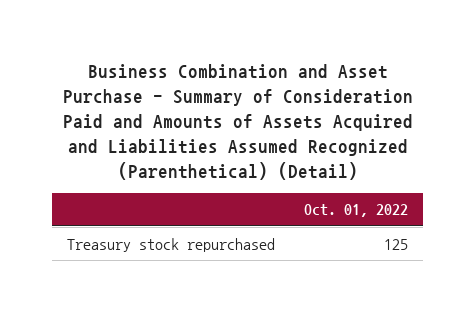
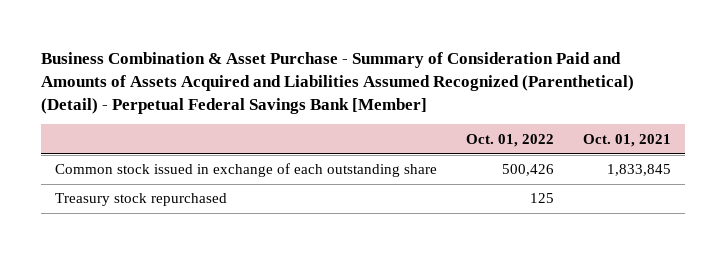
[62,64,413,180] Business Combination and Asset Purchase - Summary of Consideration Paid and Amounts of Assets Acquired and Liabilities Assumed Recognized (Parenthetical) (Detail) -> [40,51,634,114] Business Combination & Asset Purchase - Summary of Consideration Paid and Amounts of Assets Acquired and Liabilities Assumed Recognized (Parenthetical) (Detail) - Perpetual Federal Savings Bank [Member]
none -> [582,133,671,147] Oct. 01, 2021
none -> [54,163,437,178] Common stock issued in exchange of each outstanding share

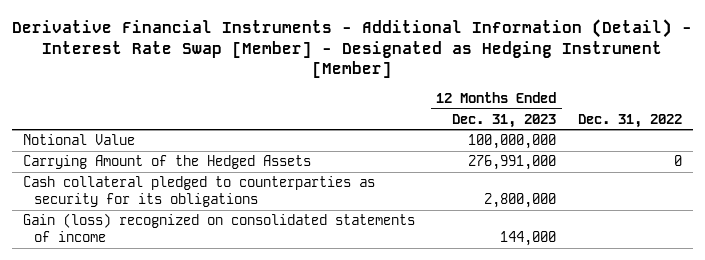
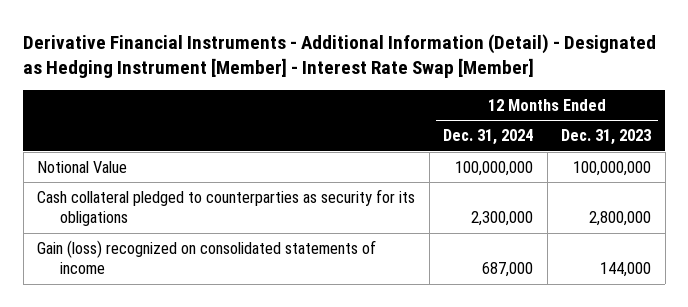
[12,18,693,79] Derivative Financial Instruments - Additional Information (Detail) - Interest Rate Swap [Member] - Designated as Hedging Instrument [Member] -> [23,33,657,79] Derivative Financial Instruments - Additional Information (Detail) - Designated as Hedging Instrument [Member] - Interest Rate Swap [Member]
[577,113,682,128] Dec. 31, 2022 -> none
none -> [443,129,534,146] Dec. 31, 2024
[22,155,311,170] Carrying Amount of the Hedged Assets -> none

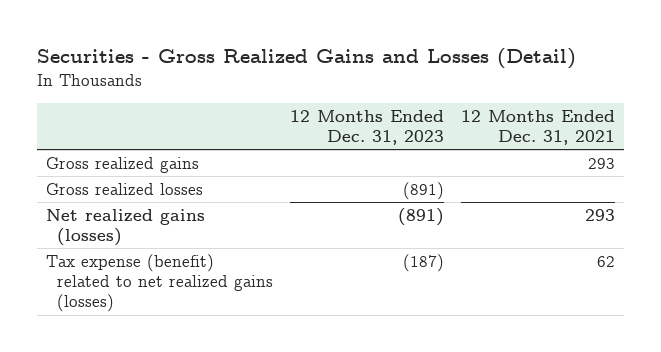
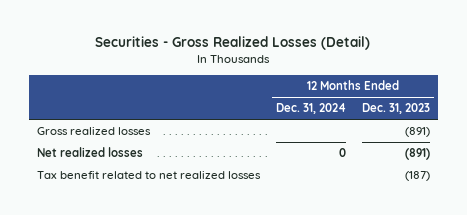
[37,48,577,70] Securities - Gross Realized Gains and Losses (Detail) -> [95,36,371,51] Securities - Gross Realized Losses (Detail)
[461,109,616,145] 12 Months Ended Dec. 31, 2021 -> none
none -> [275,103,346,115] Dec. 31, 2024
[45,156,199,173] Gross realized gains -> none
[45,208,205,247] Net realized gains (losses) -> [36,147,143,158] Net realized losses
[45,253,274,313] Tax expense (benefit) related to net realized gains (losses) -> [36,171,261,180] Tax benefit related to net realized losses

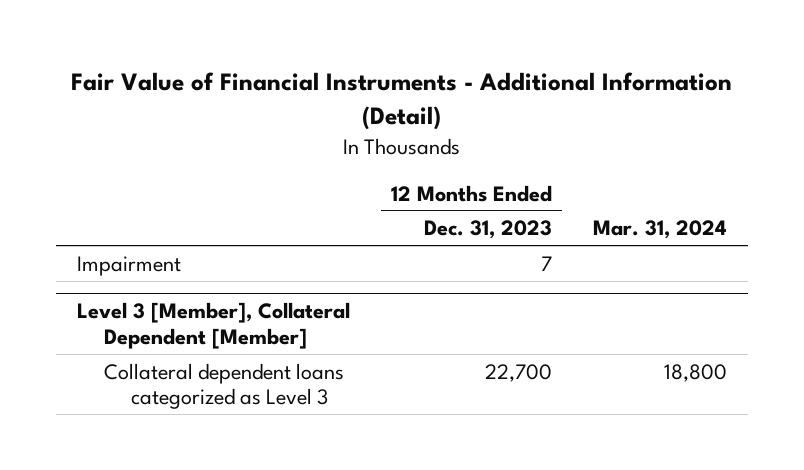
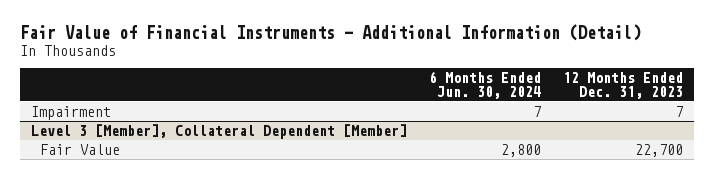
[593,220,728,240] Mar. 31, 2024 -> none
none -> [429,70,542,99] 6 Months Ended Jun. 30, 2024
[103,362,344,410] Collateral dependent loans categorized as Level 3 -> [40,144,121,156] Fair Value

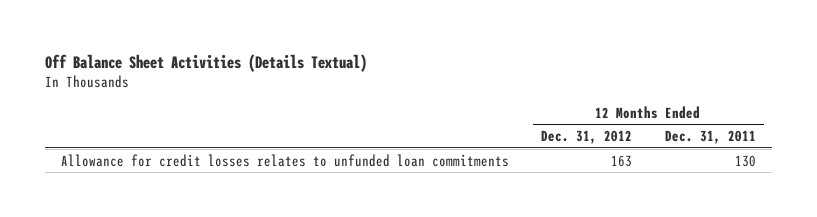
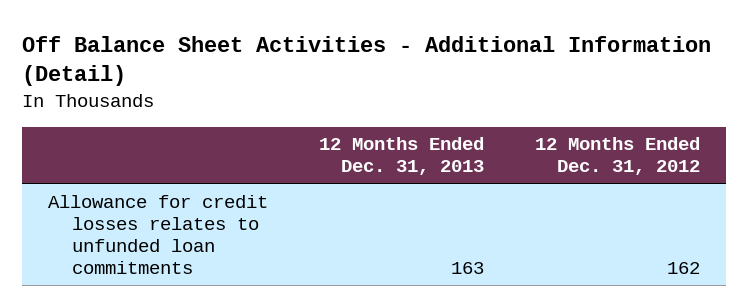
[44,53,367,72] Off Balance Sheet Activities (Details Textual) -> [21,35,711,87] Off Balance Sheet Activities - Additional Information (Detail)
[664,130,756,145] Dec. 31, 2011 -> none
none -> [318,137,484,176] 12 Months Ended Dec. 31, 2013
[611,154,633,167] 163 -> [666,262,700,275] 162

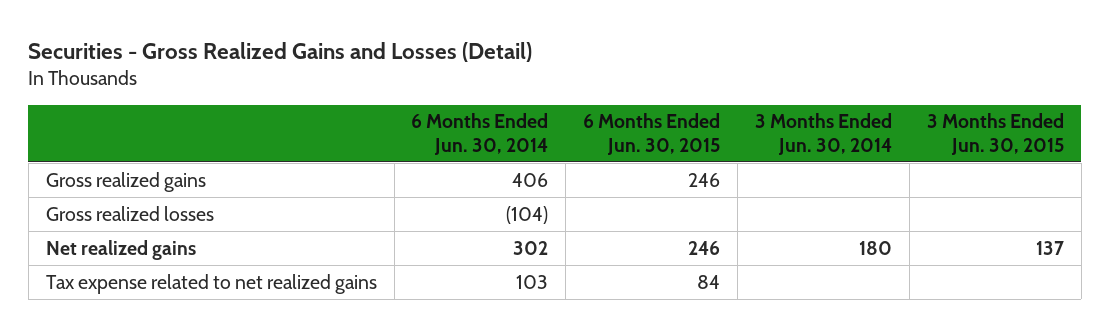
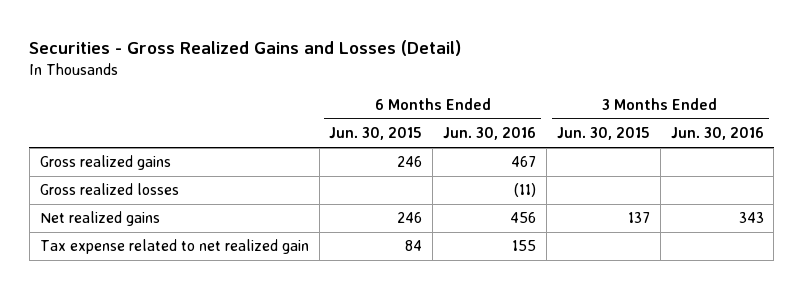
[411,113,549,155] 6 Months Ended Jun. 30, 2014 -> none
[755,113,893,155] 3 Months Ended Jun. 30, 2014 -> none
none -> [443,127,537,141] Jun. 30, 2016
none -> [670,127,764,141] Jun. 30, 2016
[45,273,377,294] Tax expense related to net realized gains -> [39,239,309,255] Tax expense related to net realized gain

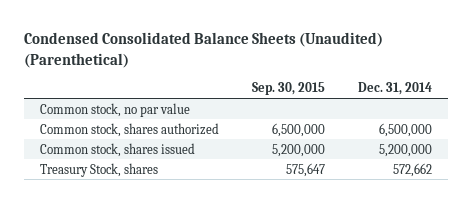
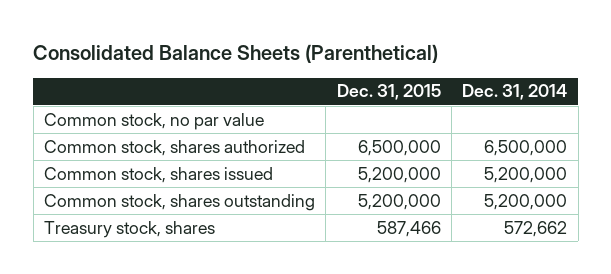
[24,32,384,68] Condensed Consolidated Balance Sheets (Unaudited) (Parenthetical) -> [33,44,439,64] Consolidated Balance Sheets (Parenthetical)
[252,82,326,96] Sep. 30, 2015 -> none
none -> [336,84,441,101] Dec. 31, 2015
none -> [43,193,315,211] Common stock, shares outstanding
[40,162,159,177] Treasury Stock, shares -> [43,220,215,238] Treasury stock, shares

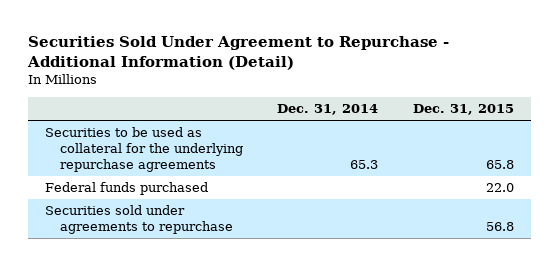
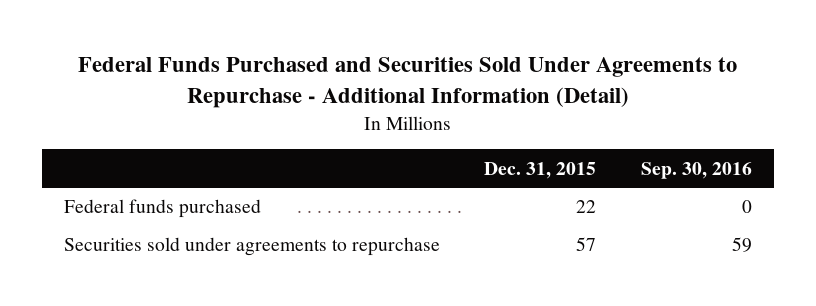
[26,36,449,71] Securities Sold Under Agreement to Repurchase - Additional Information (Detail) -> [77,57,737,108] Federal Funds Purchased and Securities Sold Under Agreements to Repurchase - Additional Information (Detail)
[277,104,379,116] Dec. 31, 2014 -> none
none -> [640,161,752,179] Sep. 30, 2016
[45,127,243,172] Securities to be used as collateral for the underlying repurchase agreements -> none
[486,183,515,193] 22.0 -> [576,200,597,214] 22
[486,222,515,232] 56.8 -> [576,237,597,252] 57

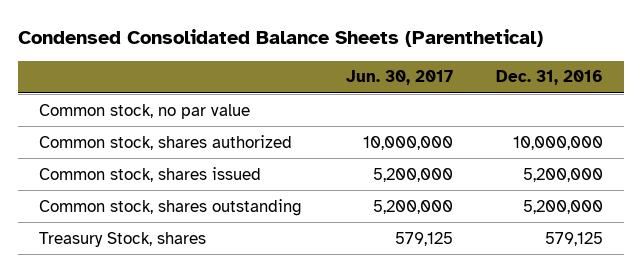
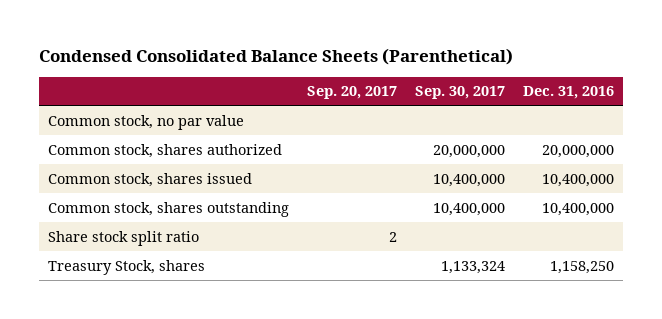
[345,70,453,86] Jun. 30, 2017 -> none
none -> [307,86,398,100] Sep. 20, 2017
none -> [414,86,505,100] Sep. 30, 2017
[512,135,603,150] 10,000,000 -> [541,144,614,158] 20,000,000
[522,167,603,182] 5,200,000 -> [541,173,614,187] 10,400,000
[522,199,603,214] 5,200,000 -> [541,202,614,216] 10,400,000
none -> [48,230,200,246] Share stock split ratio
[544,231,603,246] 579,125 -> [549,260,614,274] 1,158,250

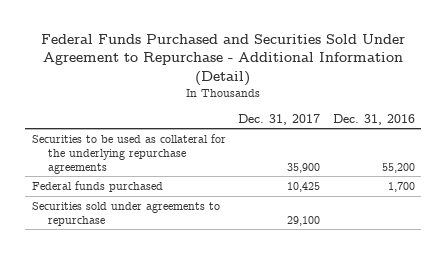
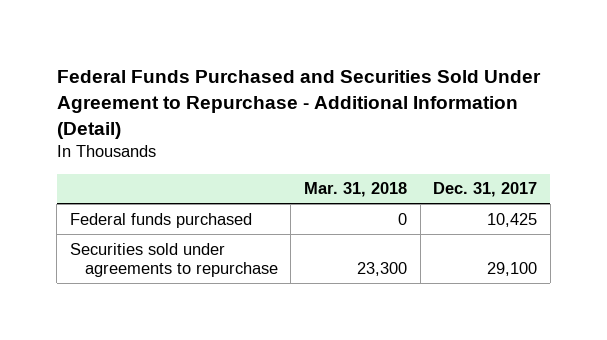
[332,113,415,125] Dec. 31, 2016 -> none
none -> [303,182,407,198] Mar. 31, 2018
[31,133,226,174] Securities to be used as collateral for the underlying repurchase agreements -> none

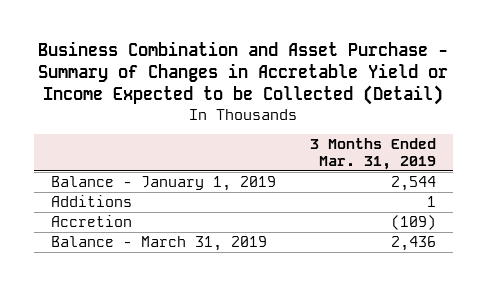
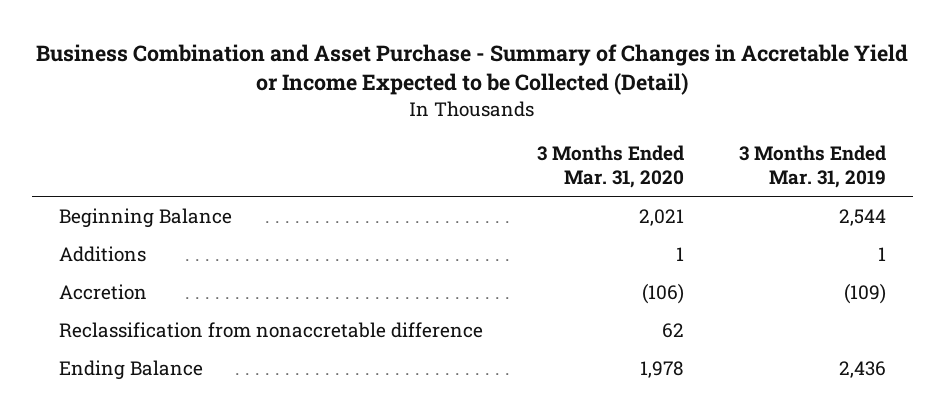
none -> [537,145,685,189] 3 Months Ended Mar. 31, 2020
[50,176,276,192] Balance - January 1, 2019 -> [59,207,233,228] Beginning Balance
none -> [59,321,484,338] Reclassification from nonaccretable difference
[50,236,267,252] Balance - March 31, 2019 -> [59,359,204,380] Ending Balance

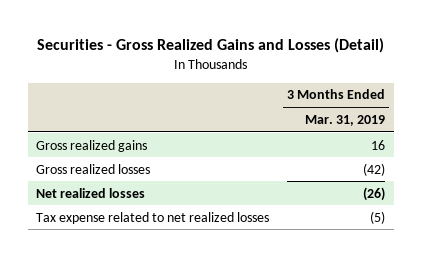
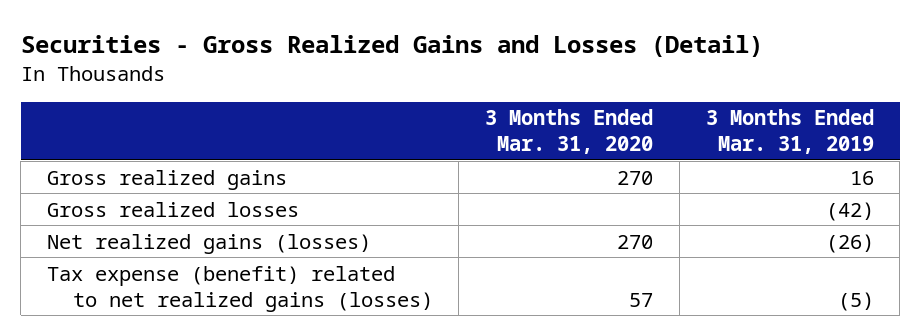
none -> [485,109,654,155] 3 Months Ended Mar. 31, 2020
[36,187,146,198] Net realized losses -> [47,233,372,254] Net realized gains (losses)
[36,211,270,224] Tax expense related to net realized losses -> [47,265,433,312] Tax expense (benefit) related to net realized gains (losses)

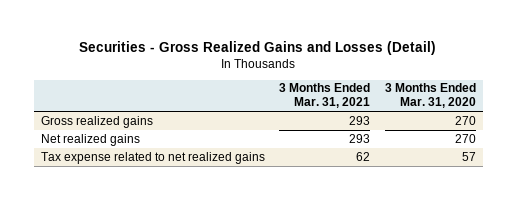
[705,109,874,155] 3 Months Ended Mar. 31, 2019 -> none
none -> [279,83,371,109] 3 Months Ended Mar. 31, 2021
[47,201,300,217] Gross realized losses -> none
[47,233,372,254] Net realized gains (losses) -> [40,133,140,146] Net realized gains
[47,265,433,312] Tax expense (benefit) related to net realized gains (losses) -> [40,151,265,164] Tax expense related to net realized gains

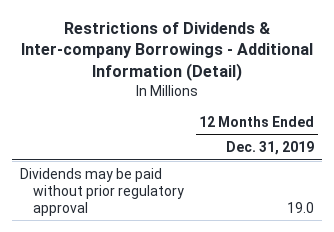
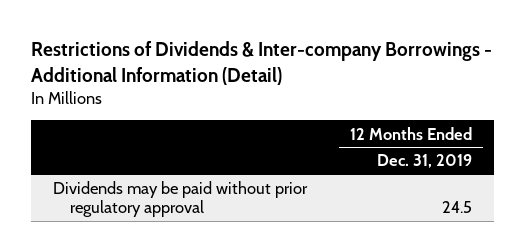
[287,201,315,213] 19.0 -> [442,201,473,214] 24.5

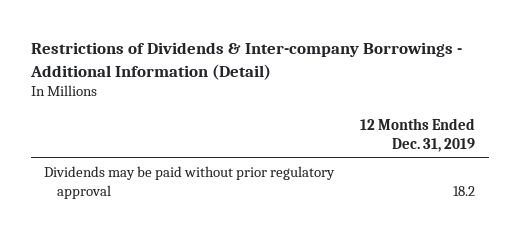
[442,201,473,214] 24.5 -> [453,185,476,196] 18.2

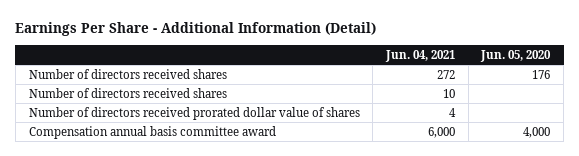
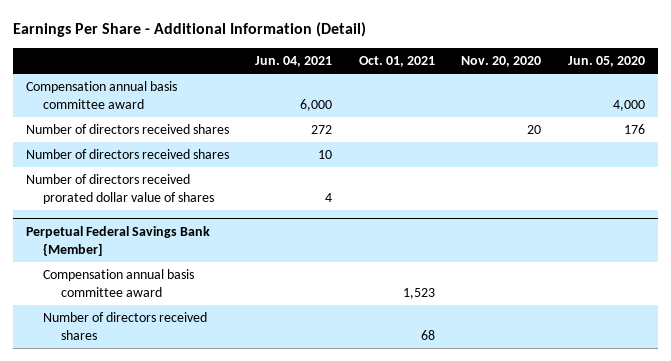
none -> [358,56,435,68] Oct. 01, 2021
none -> [461,56,542,68] Nov. 20, 2020
[28,125,276,139] Compensation annual basis committee award -> [25,81,177,110] Compensation annual basis committee award
none -> [25,226,210,257] Perpetual Federal Savings Bank {Member]
none -> [43,269,195,298] Compensation annual basis committee award
none -> [43,312,208,341] Number of directors received shares

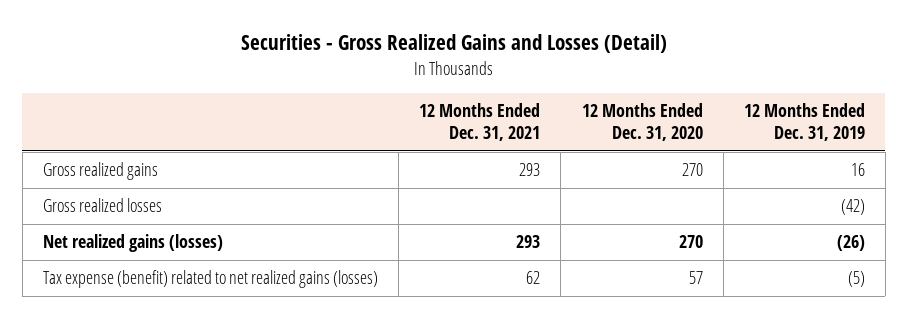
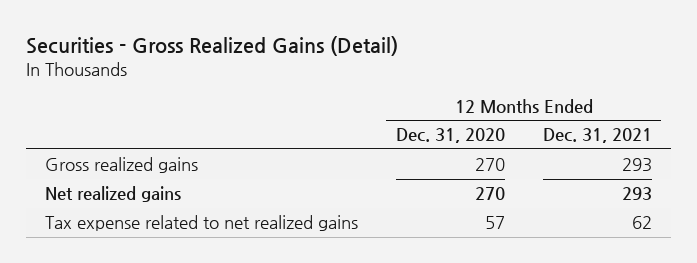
[240,34,667,54] Securities - Gross Realized Gains and Losses (Detail) -> [25,36,398,57] Securities - Gross Realized Gains (Detail)
[743,103,865,142] 12 Months Ended Dec. 31, 2019 -> none
[42,198,162,213] Gross realized losses -> none
[42,234,223,253] Net realized gains (losses) -> [44,186,181,203] Net realized gains
[42,270,378,289] Tax expense (benefit) related to net realized gains (losses) -> [44,215,358,232] Tax expense related to net realized gains

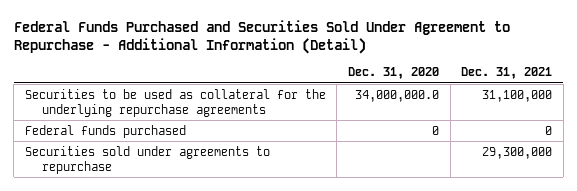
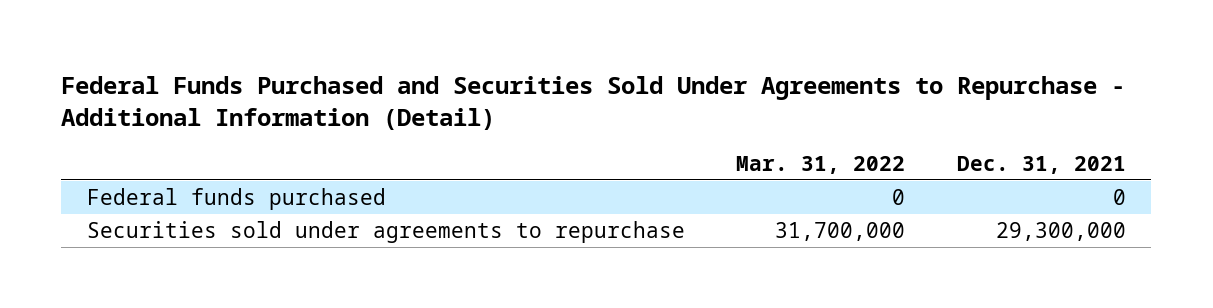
[13,19,510,54] Federal Funds Purchased and Securities Sold Under Agreement to Repurchase - Additional Information (Detail) -> [61,75,1126,130] Federal Funds Purchased and Securities Sold Under Agreements to Repurchase - Additional Information (Detail)
[347,67,439,80] Dec. 31, 2020 -> none
none -> [736,155,906,174] Mar. 31, 2022
[24,88,326,117] Securities to be used as collateral for the underlying repurchase agreements -> none

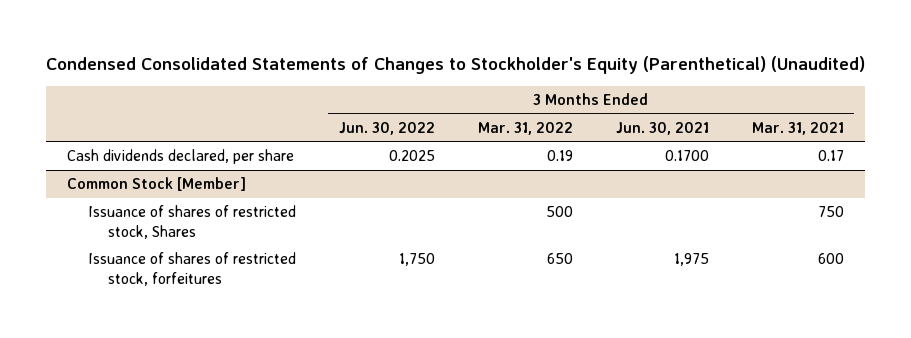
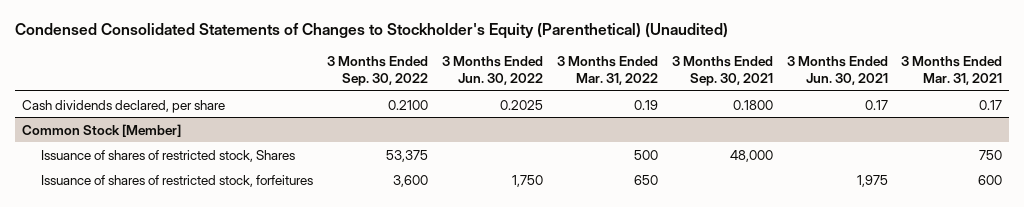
none -> [326,56,428,86] 3 Months Ended Sep. 30, 2022
none -> [671,56,773,86] 3 Months Ended Sep. 30, 2021
[664,150,709,162] 0.1700 -> [864,99,888,110] 0.17

